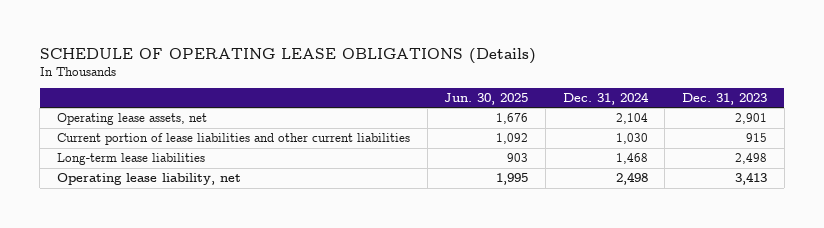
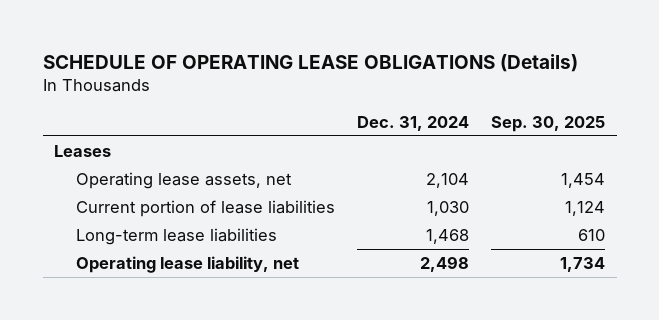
[444,93,529,106] Jun. 30, 2025 -> none
[682,93,768,106] Dec. 31, 2023 -> none
none -> [491,115,606,132] Sep. 30, 2025
none -> [53,144,111,157] Leases
[56,133,410,146] Current portion of lease liabilities and other current liabilities -> [75,199,335,217] Current portion of lease liabilities

